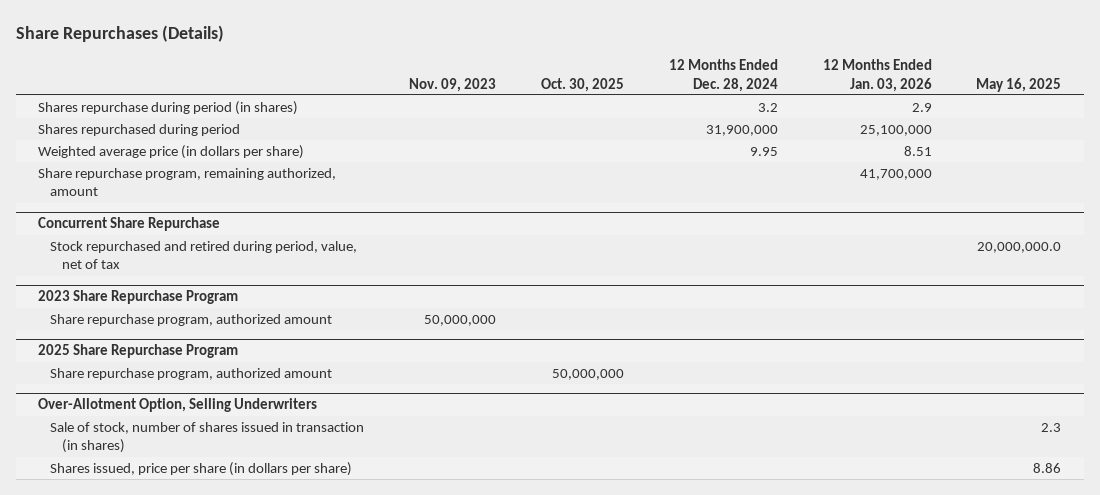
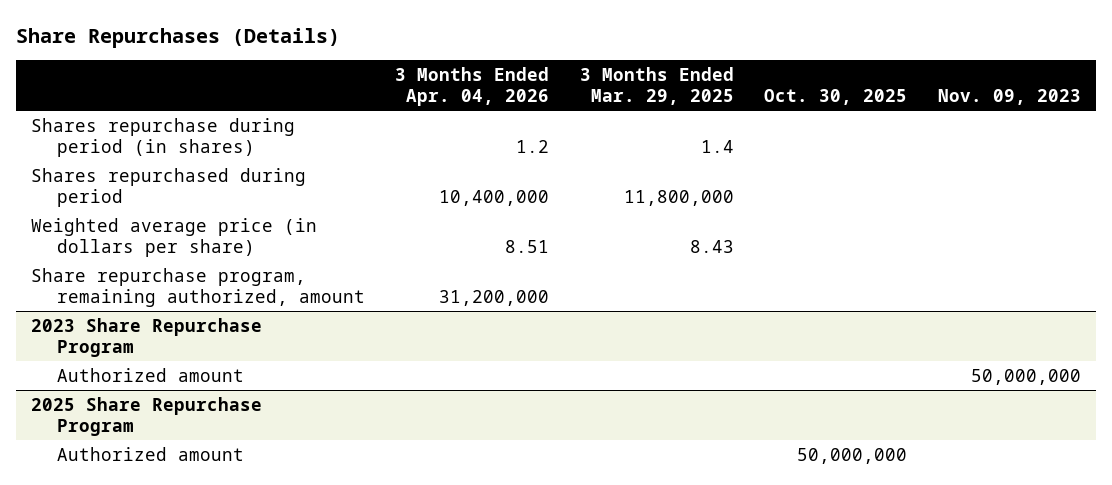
[668,59,778,92] 12 Months Ended Dec. 28, 2024 -> none
[822,59,932,92] 12 Months Ended Jan. 03, 2026 -> none
[976,77,1062,92] May 16, 2025 -> none
none -> [395,66,550,106] 3 Months Ended Apr. 04, 2026
none -> [579,66,734,105] 3 Months Ended Mar. 29, 2025
[38,217,221,232] Concurrent Share Repurchase -> none
[50,241,358,270] Stock repurchased and retired during period, value, net of tax -> none
[50,314,333,327] Share repurchase program, authorized amount -> [56,367,244,382] Authorized amount
[38,398,318,413] Over-Allotment Option, Selling Underwriters -> none
[50,422,365,454] Sale of stock, number of shares issued in transaction (in shares) -> none
[50,462,353,477] Shares issued, price per share (in dollars per share) -> none
[50,368,333,381] Share repurchase program, authorized amount -> [56,446,244,461] Authorized amount

